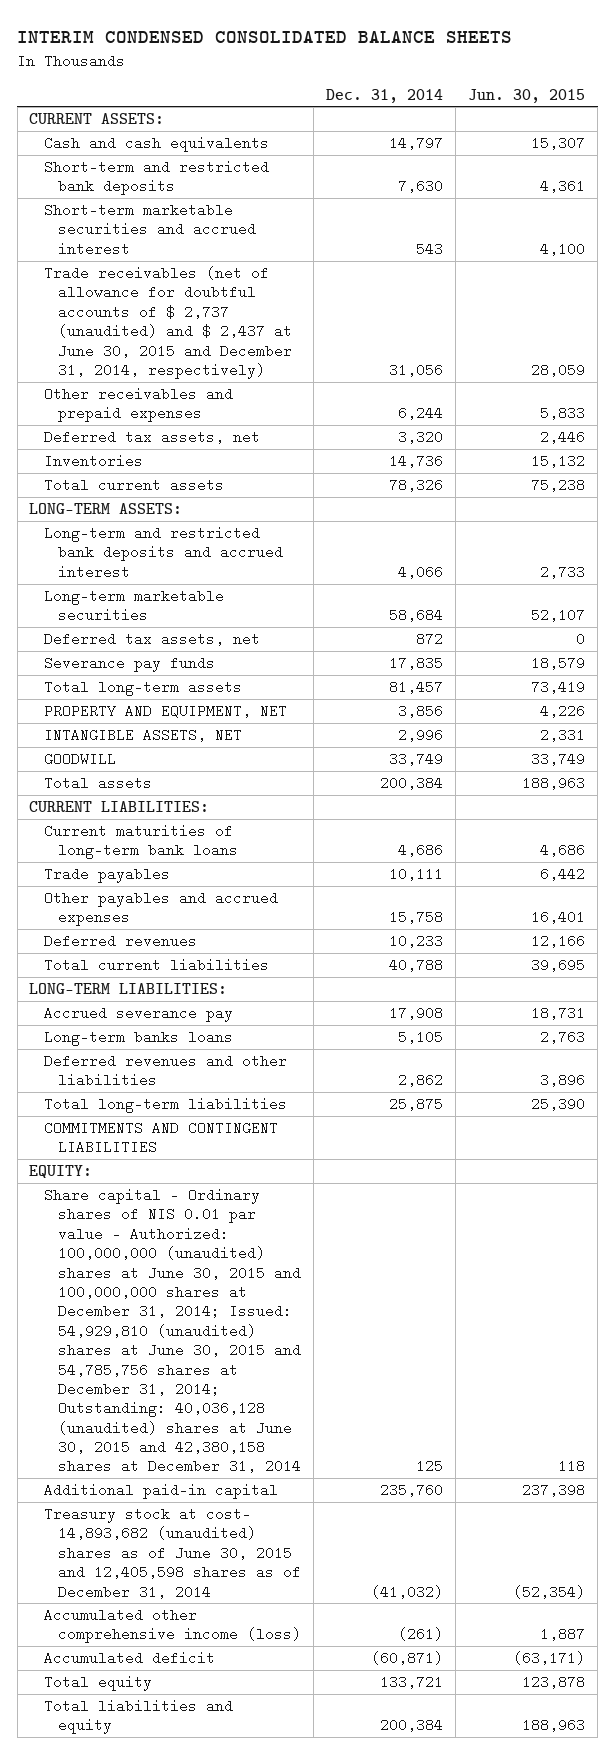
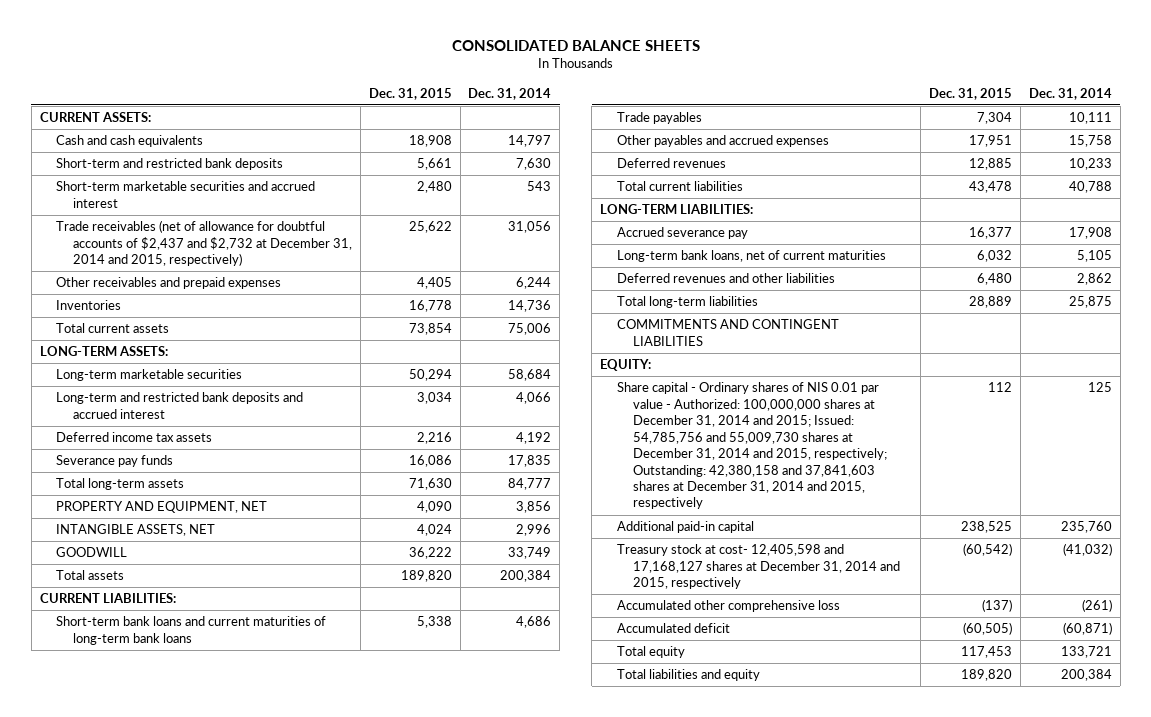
[17,31,513,44] INTERIM CONDENSED CONSOLIDATED BALANCE SHEETS -> [451,40,700,52] CONSOLIDATED BALANCE SHEETS
[468,88,586,103] Jun. 30, 2015 -> none
none -> [368,87,452,100] Dec. 31, 2015
[43,266,293,379] Trade receivables (net of allowance for doubtful accounts of $ 2,737 (unaudited) and $ 2,437 at June 30, 2015 and December 31, 2014, respectively) -> [56,220,353,267] Trade receivables (net of allowance for doubtful accounts of $2,437 and $2,732 at December 31, 2014 and 2015, respectively)
[43,430,260,445] Deferred tax assets, net -> none
[389,478,444,493] 78,326 -> [508,323,552,336] 75,006
[43,526,284,579] Long-term and restricted bank deposits and accrued interest -> [56,392,304,419] Long-term and restricted bank deposits and accrued interest
[43,632,260,647] Deferred tax assets, net -> [56,432,213,443] Deferred income tax assets
[416,632,444,647] 872 -> [516,432,552,445] 4,192
[389,680,444,695] 81,457 -> [508,478,552,491] 84,777
[43,824,239,860] Current maturities of long-term bank loans -> [56,616,327,645] Short-term bank loans and current maturities of long-term bank loans
[43,1030,233,1047] Long-term banks loans -> [616,250,886,263] Long-term bank loans, net of current maturities
[43,1188,302,1474] Share capital - Ordinary shares of NIS 0.01 par value - Authorized: 100,000,000 (unaudited) shares at June 30, 2015 and 100,000,000 shares at December 31, 2014; Issued: 54,929,810 (unaudited) shares at June 30, 2015 and 54,785,756 shares at December 31, 2014; Outstanding: 40,036,128 (unaudited) shares at June 30, 2015 and 42,380,158 shares at December 31, 2014 -> [616,382,888,510] Share capital - Ordinary shares of NIS 0.01 par value - Authorized: 100,000,000 shares at December 31, 2014 and 2015; Issued: 54,785,756 and 55,009,730 shares at December 31, 2014 and 2015, respectively; Outstanding: 42,380,158 and 37,841,603 shares at December 31, 2014 and 2015, respectively
[43,1507,302,1599] Treasury stock at cost- 14,893,682 (unaudited) shares as of June 30, 2015 and 12,405,598 shares as of December 31, 2014 -> [616,544,901,590] Treasury stock at cost- 12,405,598 and 17,168,127 shares at December 31, 2014 and 2015, respectively
[43,1608,302,1644] Accumulated other comprehensive income (loss) -> [616,600,840,613] Accumulated other comprehensive loss

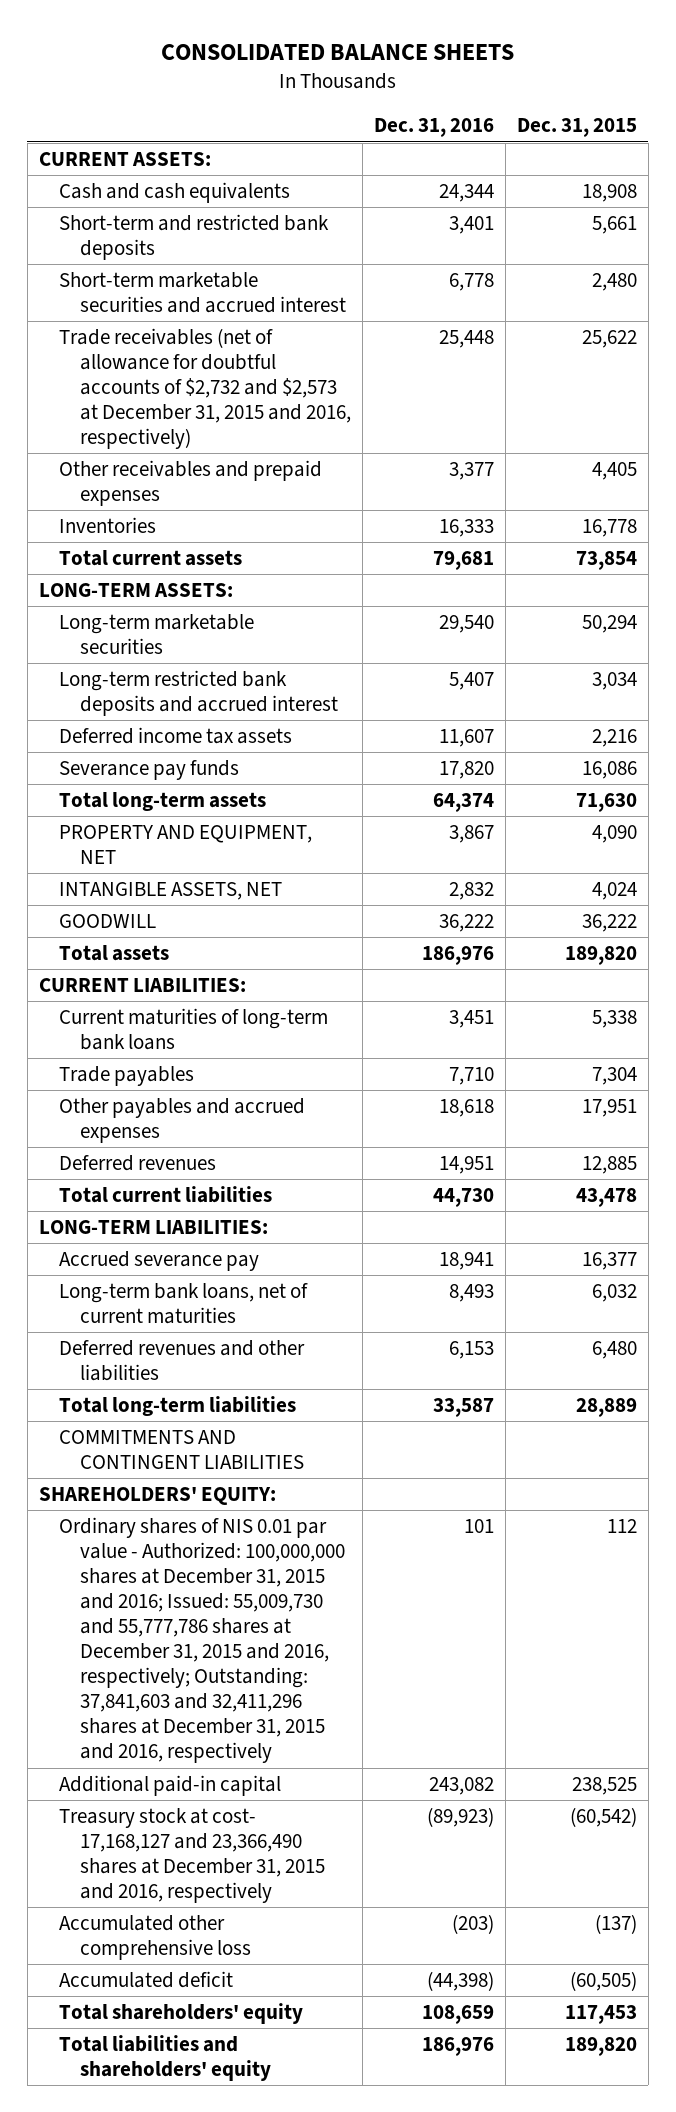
[468,87,552,100] Dec. 31, 2014 -> none
none -> [373,118,494,138] Dec. 31, 2016
[56,220,353,267] Trade receivables (net of allowance for doubtful accounts of $2,437 and $2,732 at December 31, 2014 and 2015, respectively) -> [59,328,351,450] Trade receivables (net of allowance for doubtful accounts of $2,732 and $2,573 at December 31, 2015 and 2016, respectively)
[56,392,304,419] Long-term and restricted bank deposits and accrued interest -> [59,670,338,717] Long-term restricted bank deposits and accrued interest
[56,616,327,645] Short-term bank loans and current maturities of long-term bank loans -> [59,1008,329,1051] Current maturities of long-term bank loans
[599,359,651,372] EQUITY: -> [39,1487,277,1506] SHAREHOLDERS' EQUITY:
[616,382,888,510] Share capital - Ordinary shares of NIS 0.01 par value - Authorized: 100,000,000 shares at December 31, 2014 and 2015; Issued: 54,785,756 and 55,009,730 shares at December 31, 2014 and 2015, respectively; Outstanding: 42,380,158 and 37,841,603 shares at December 31, 2014 and 2015, respectively -> [59,1517,345,1764] Ordinary shares of NIS 0.01 par value - Authorized: 100,000,000 shares at December 31, 2015 and 2016; Issued: 55,009,730 and 55,777,786 shares at December 31, 2015 and 2016, respectively; Outstanding: 37,841,603 and 32,411,296 shares at December 31, 2015 and 2016, respectively
[616,544,901,590] Treasury stock at cost- 12,405,598 and 17,168,127 shares at December 31, 2014 and 2015, respectively -> [59,1808,325,1904] Treasury stock at cost- 17,168,127 and 23,366,490 shares at December 31, 2015 and 2016, respectively
[616,646,685,659] Total equity -> [59,2003,304,2025] Total shareholders' equity
[616,669,760,682] Total liabilities and equity -> [59,2035,271,2082] Total liabilities and shareholders' equity

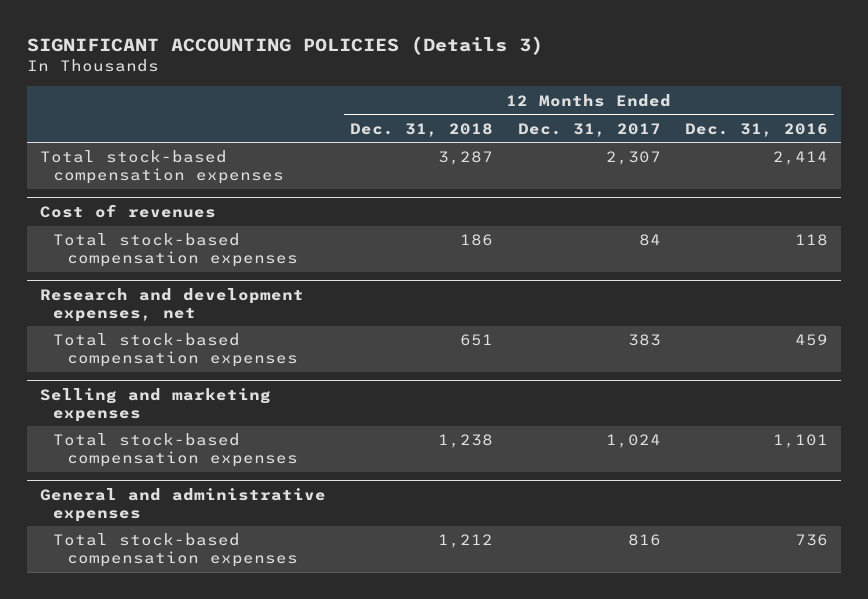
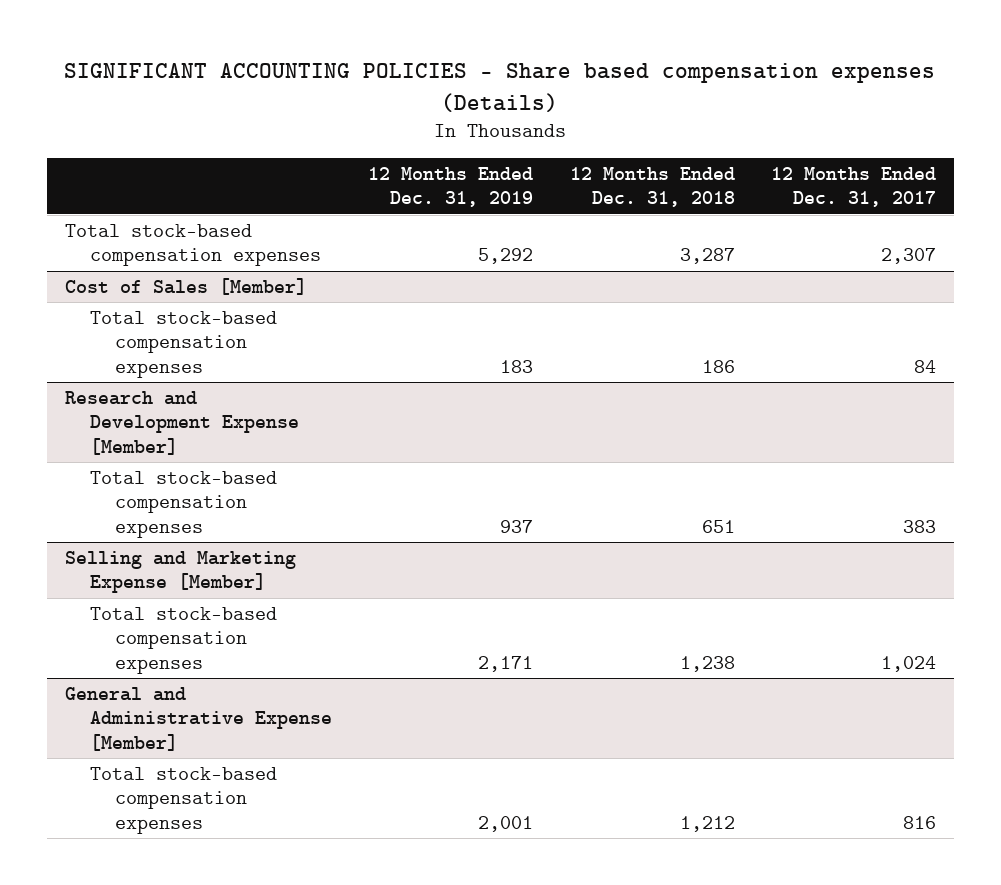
[27,35,544,55] SIGNIFICANT ACCOUNTING POLICIES (Details 3) -> [64,63,936,112] SIGNIFICANT ACCOUNTING POLICIES - Share based compensation expenses (Details)
[685,122,829,137] Dec. 31, 2016 -> none
none -> [368,166,534,208] 12 Months Ended Dec. 31, 2019
[39,204,216,219] Cost of revenues -> [64,277,307,295] Cost of Sales [Member]
[39,288,304,322] Research and development expenses, net -> [64,390,300,455] Research and Development Expense [Member]
[39,388,271,422] Selling and marketing expenses -> [64,550,296,594] Selling and Marketing Expense [Member]
[39,488,326,522] General and administrative expenses -> [64,686,333,751] General and Administrative Expense [Member]

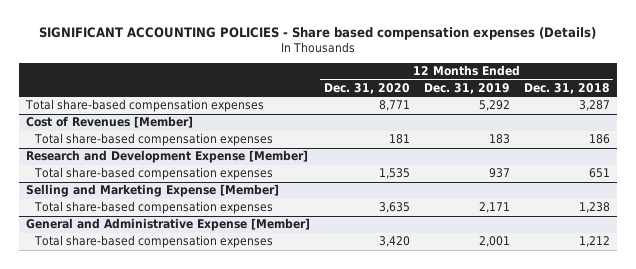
[771,166,937,208] 12 Months Ended Dec. 31, 2017 -> none
none -> [323,83,410,95] Dec. 31, 2020
[64,223,322,267] Total stock-based compensation expenses -> [25,99,265,113] Total share-based compensation expenses
[64,277,307,295] Cost of Sales [Member] -> [26,116,194,129] Cost of Revenues [Member]
[90,310,278,378] Total stock-based compensation expenses -> [33,133,273,147] Total share-based compensation expenses
[90,470,278,538] Total stock-based compensation expenses -> [33,167,273,181] Total share-based compensation expenses
[90,606,278,674] Total stock-based compensation expenses -> [33,201,273,215] Total share-based compensation expenses
[90,766,278,834] Total stock-based compensation expenses -> [33,235,273,249] Total share-based compensation expenses

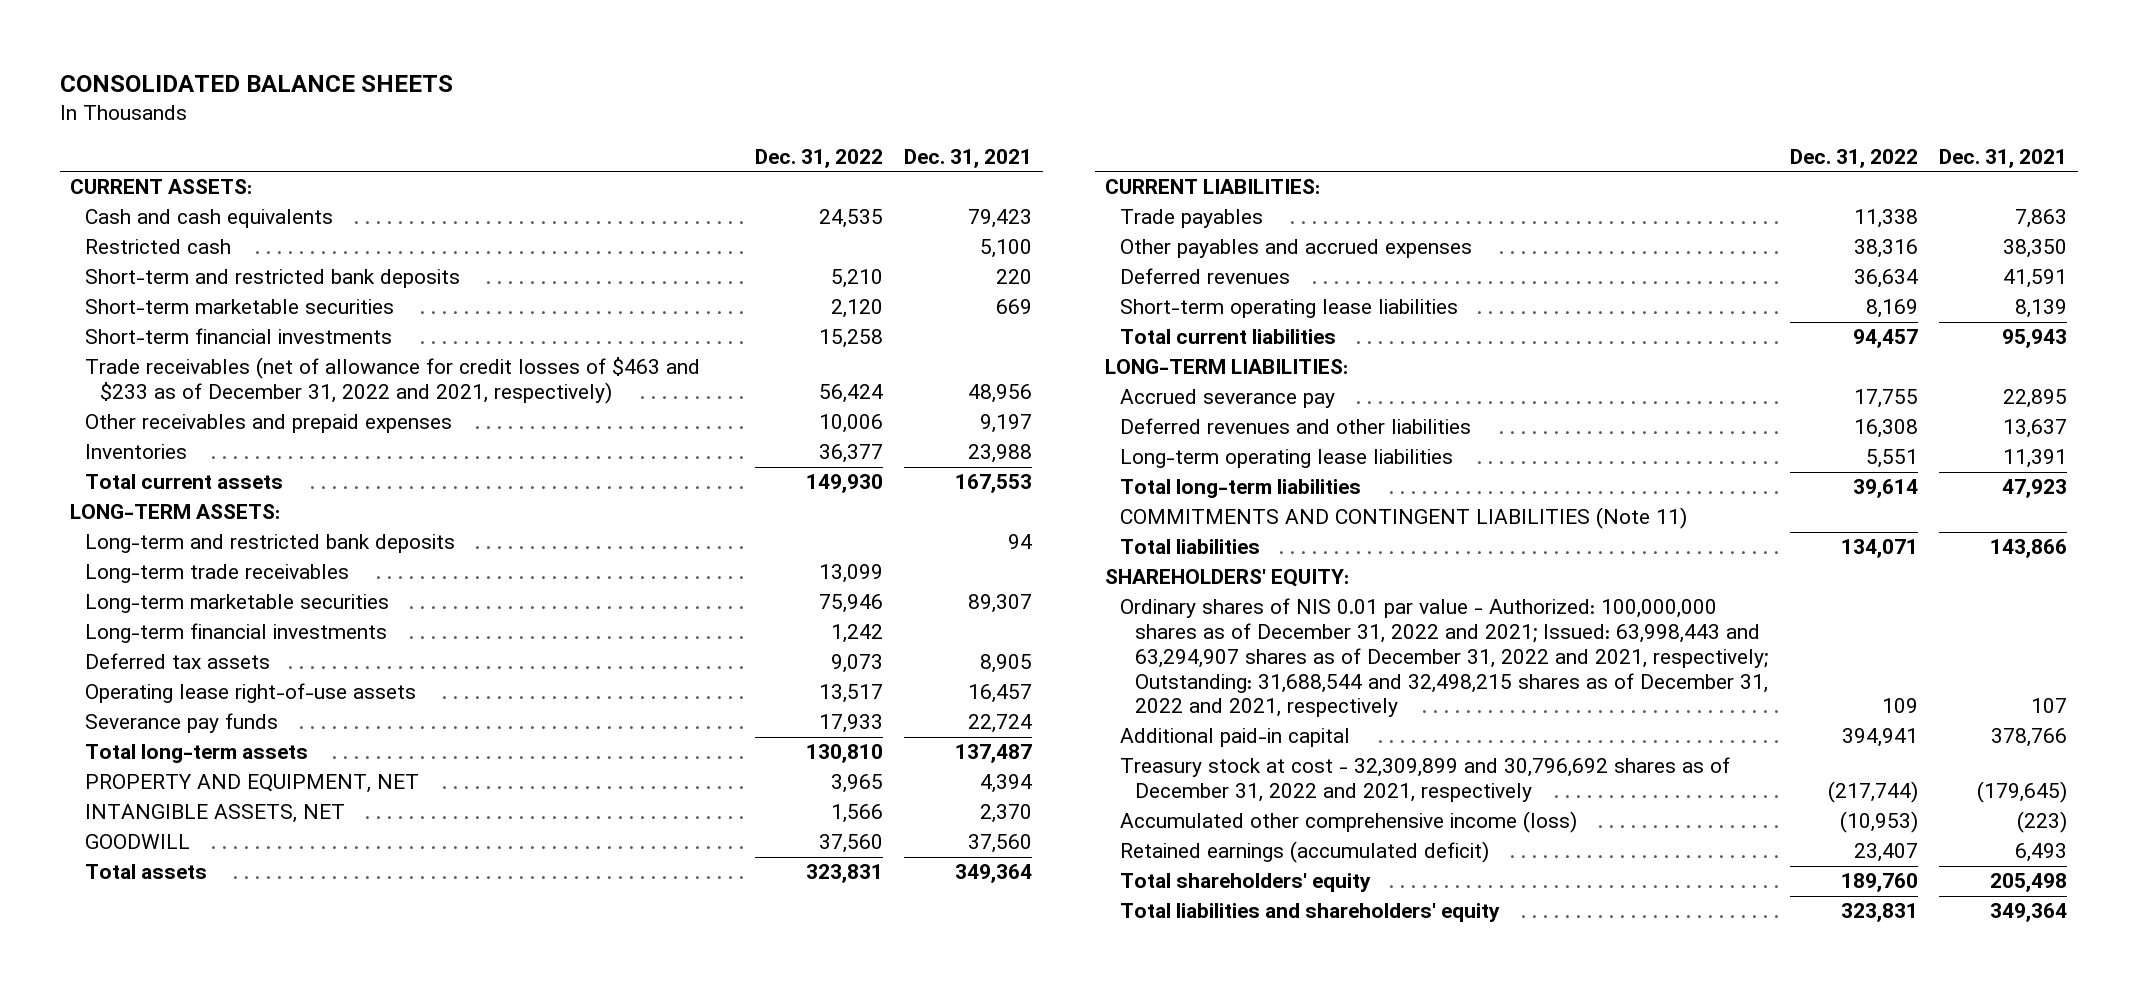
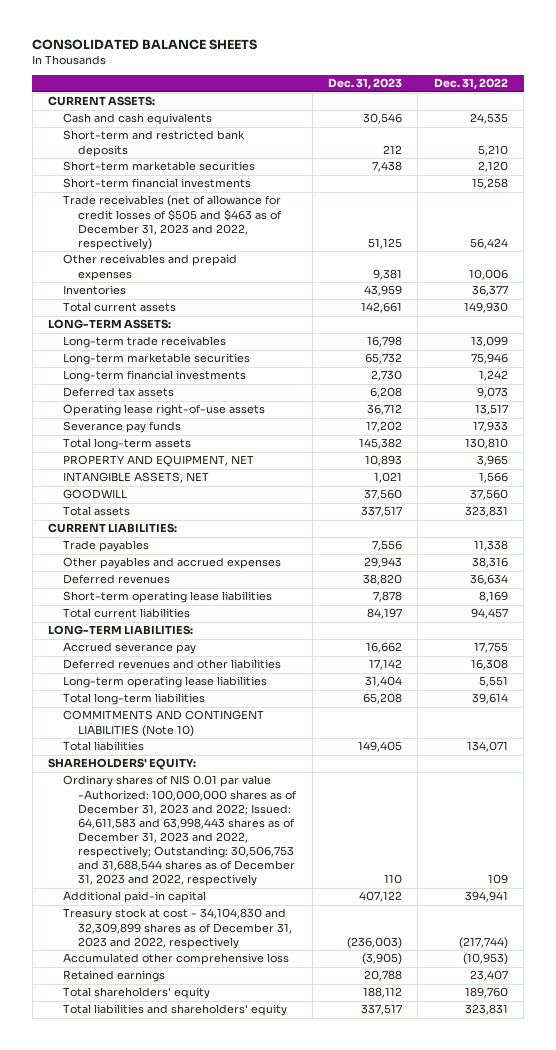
[903,148,1032,168] Dec. 31, 2021 -> none
none -> [328,78,403,90] Dec. 31, 2023
[85,239,232,255] Restricted cash -> none
[85,357,701,405] Trade receivables (net of allowance for credit losses of $463 and $233 as of December 31, 2022 and 2021, respectively) -> [63,195,283,250] Trade receivables (net of allowance for credit losses of $505 and $463 as of December 31, 2023 and 2022, respectively)
[85,534,456,554] Long-term and restricted bank deposits -> none
[1120,507,1688,530] COMMITMENTS AND CONTINGENT LIABILITIES (Note 11) -> [63,710,265,737] COMMITMENTS AND CONTINGENT LIABILITIES (Note 10)
[1120,598,1769,718] Ordinary shares of NIS 0.01 par value - Authorized: 100,000,000 shares as of December 31, 2022 and 2021; Issued: 63,998,443 and 63,294,907 shares as of December 31, 2022 and 2021, respectively; Outstanding: 31,688,544 and 32,498,215 shares as of December 31, 2022 and 2021, respectively -> [63,775,298,887] Ordinary shares of NIS 0.01 par value -Authorized: 100,000,000 shares as of December 31, 2023 and 2022; Issued: 64,611,583 and 63,998,443 shares as of December 31, 2023 and 2022, respectively; Outstanding: 30,506,753 and 31,688,544 shares as of December 31, 2023 and 2022, respectively
[1120,757,1731,803] Treasury stock at cost - 32,309,899 and 30,796,692 shares as of December 31, 2022 and 2021, respectively -> [63,908,293,949] Treasury stock at cost - 34,104,830 and 32,309,899 shares as of December 31, 2023 and 2022, respectively
[1120,811,1578,834] Accumulated other comprehensive income (loss) -> [63,953,290,966] Accumulated other comprehensive loss
[1120,841,1490,864] Retained earnings (accumulated deficit) -> [63,970,166,983] Retained earnings

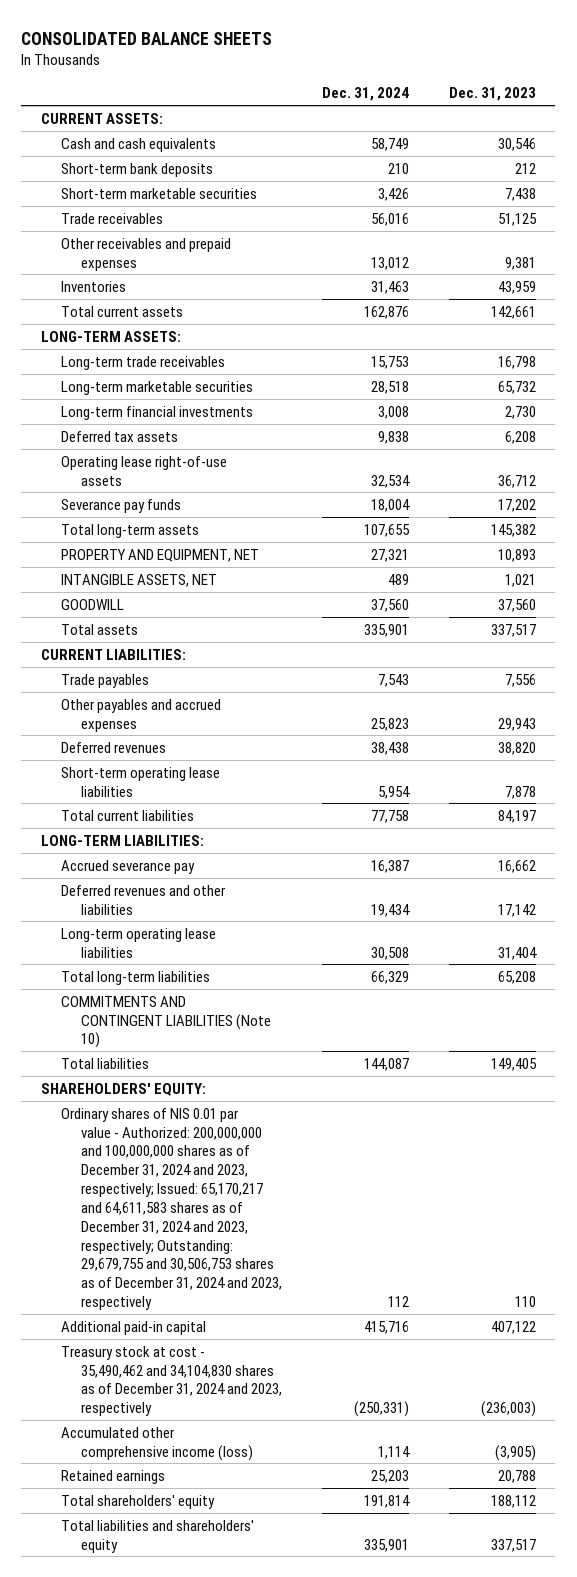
[433,78,508,90] Dec. 31, 2022 -> none
none -> [321,87,409,102] Dec. 31, 2024
[63,130,246,157] Short-term and restricted bank deposits -> [60,162,213,177] Short-term bank deposits
[63,178,252,189] Short-term financial investments -> none
[63,195,283,250] Trade receivables (net of allowance for credit losses of $505 and $463 as of December 31, 2023 and 2022, respectively) -> [60,212,163,224] Trade receivables
[63,775,298,887] Ordinary shares of NIS 0.01 par value -Authorized: 100,000,000 shares as of December 31, 2023 and 2022; Issued: 64,611,583 and 63,998,443 shares as of December 31, 2023 and 2022, respectively; Outstanding: 30,506,753 and 31,688,544 shares as of December 31, 2023 and 2022, respectively -> [60,1107,282,1311] Ordinary shares of NIS 0.01 par value - Authorized: 200,000,000 and 100,000,000 shares as of December 31, 2024 and 2023, respectively; Issued: 65,170,217 and 64,611,583 shares as of December 31, 2024 and 2023, respectively; Outstanding: 29,679,755 and 30,506,753 shares as of December 31, 2024 and 2023, respectively
[63,908,293,949] Treasury stock at cost - 34,104,830 and 32,309,899 shares as of December 31, 2023 and 2022, respectively -> [60,1345,282,1417] Treasury stock at cost - 35,490,462 and 34,104,830 shares as of December 31, 2024 and 2023, respectively
[63,953,290,966] Accumulated other comprehensive loss -> [60,1426,253,1461] Accumulated other comprehensive income (loss)

